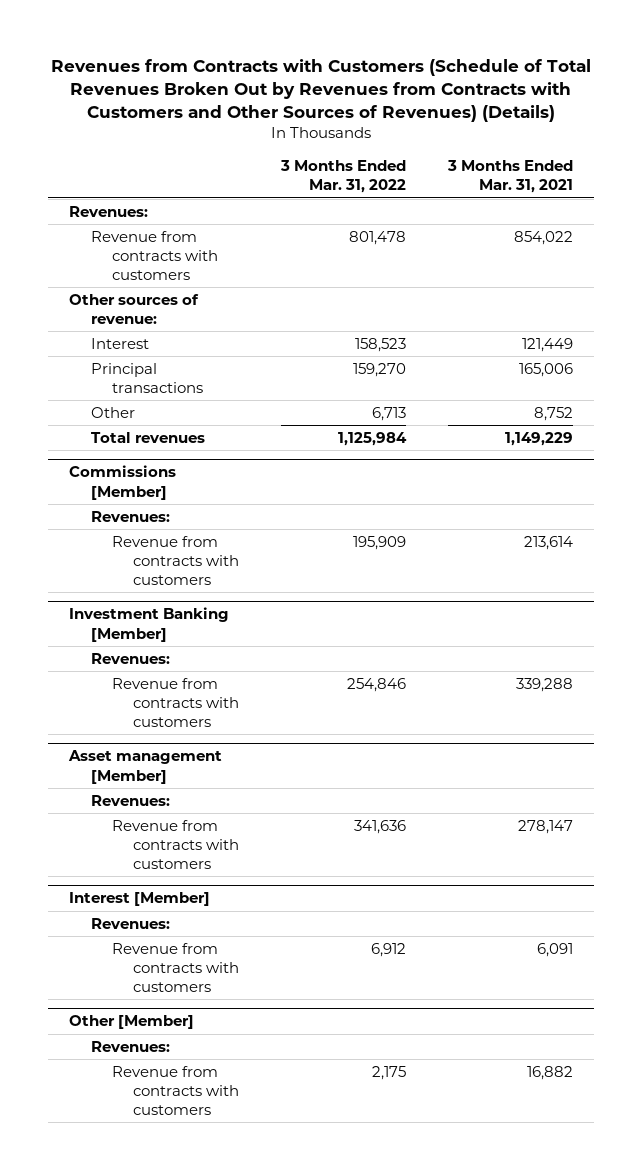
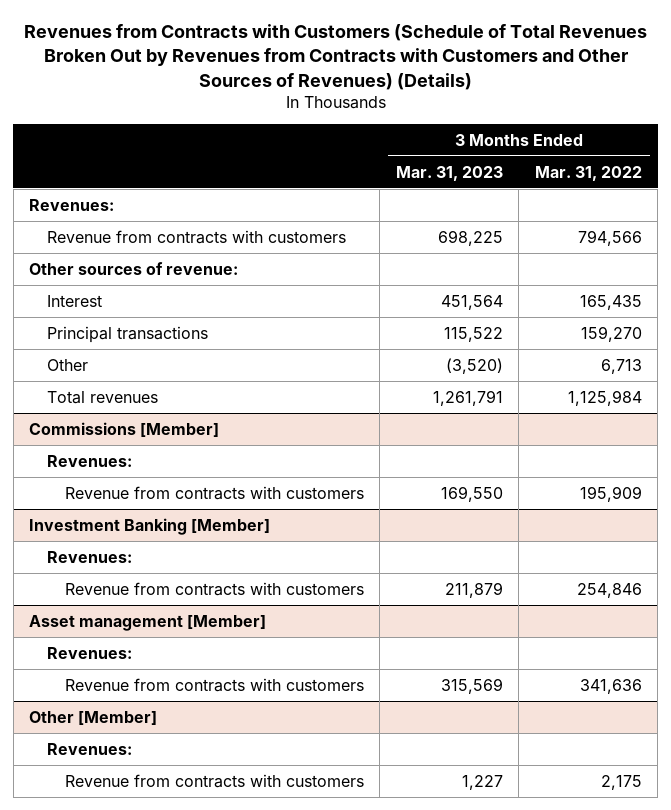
[447,160,574,194] 3 Months Ended Mar. 31, 2021 -> none
none -> [395,165,503,181] Mar. 31, 2023
[349,230,407,245] 801,478 -> [577,229,642,246] 794,566
[355,337,407,352] 158,523 -> [579,294,642,310] 165,435
[69,892,211,907] Interest [Member] -> none
[90,917,170,929] Revenues: -> none
[112,942,240,993] Revenue from contracts with customers -> none

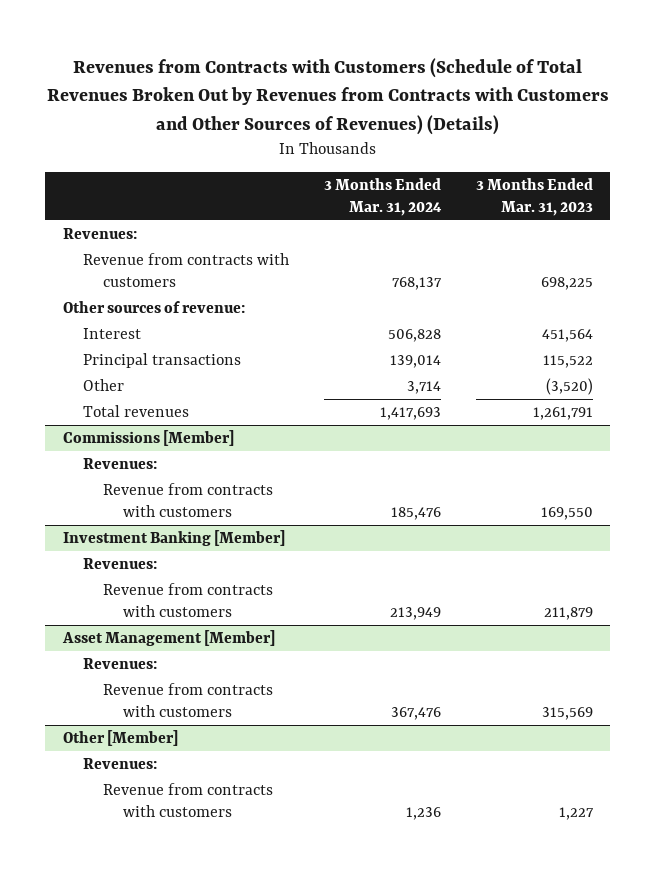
[534,165,642,181] Mar. 31, 2022 -> none
none -> [323,178,442,216] 3 Months Ended Mar. 31, 2024
[29,614,267,631] Asset management [Member] -> [61,630,275,647] Asset Management [Member]

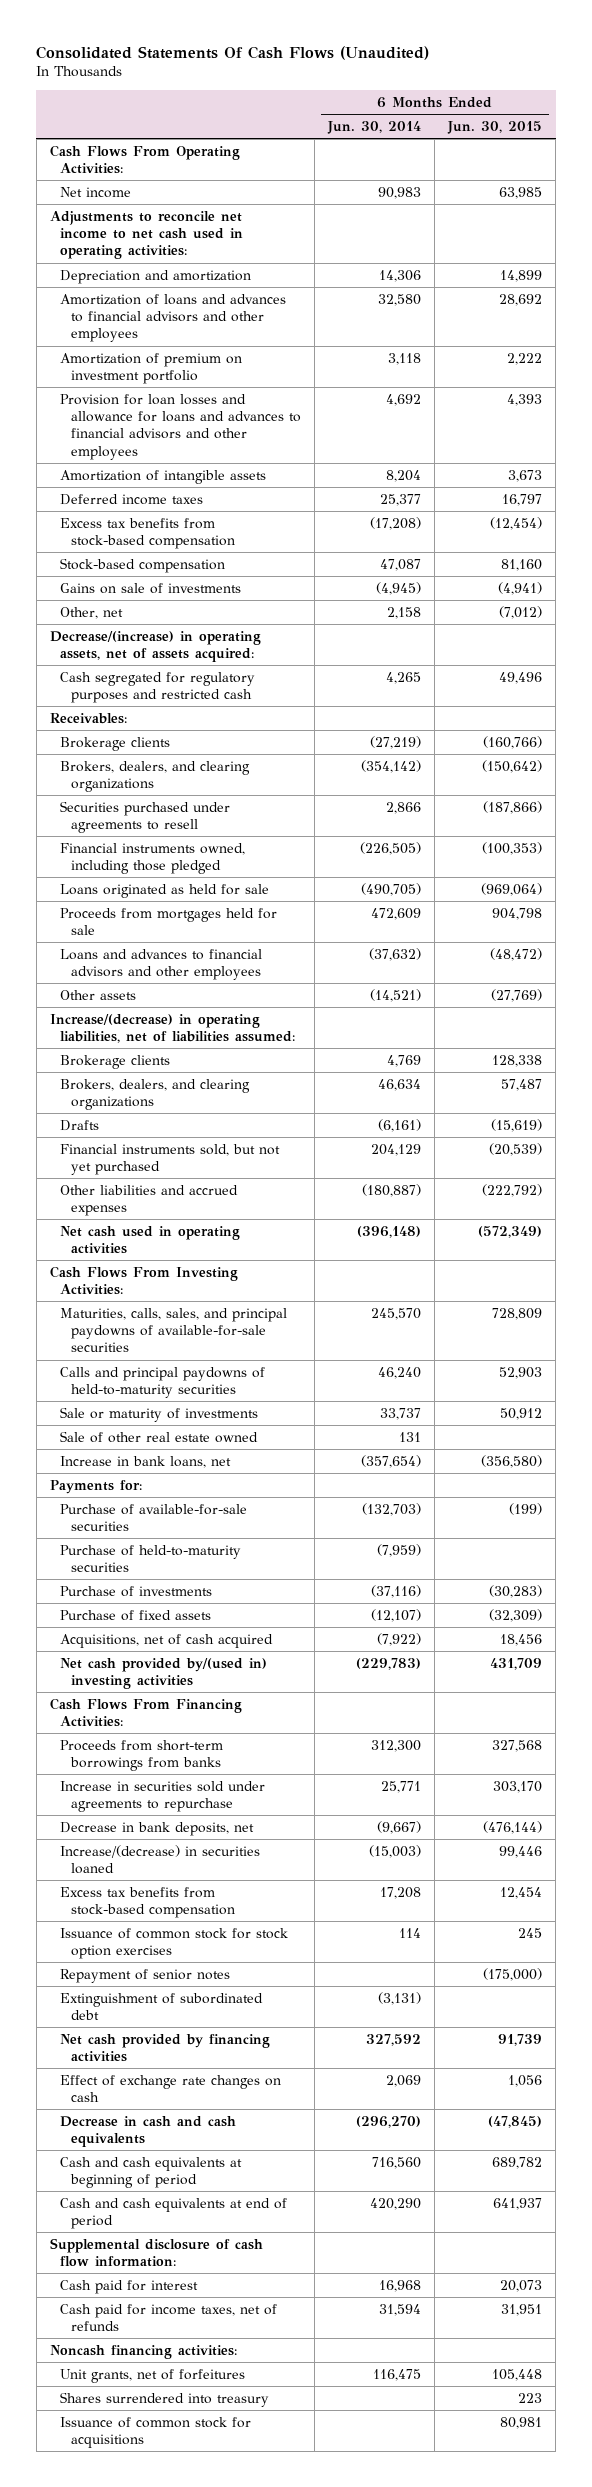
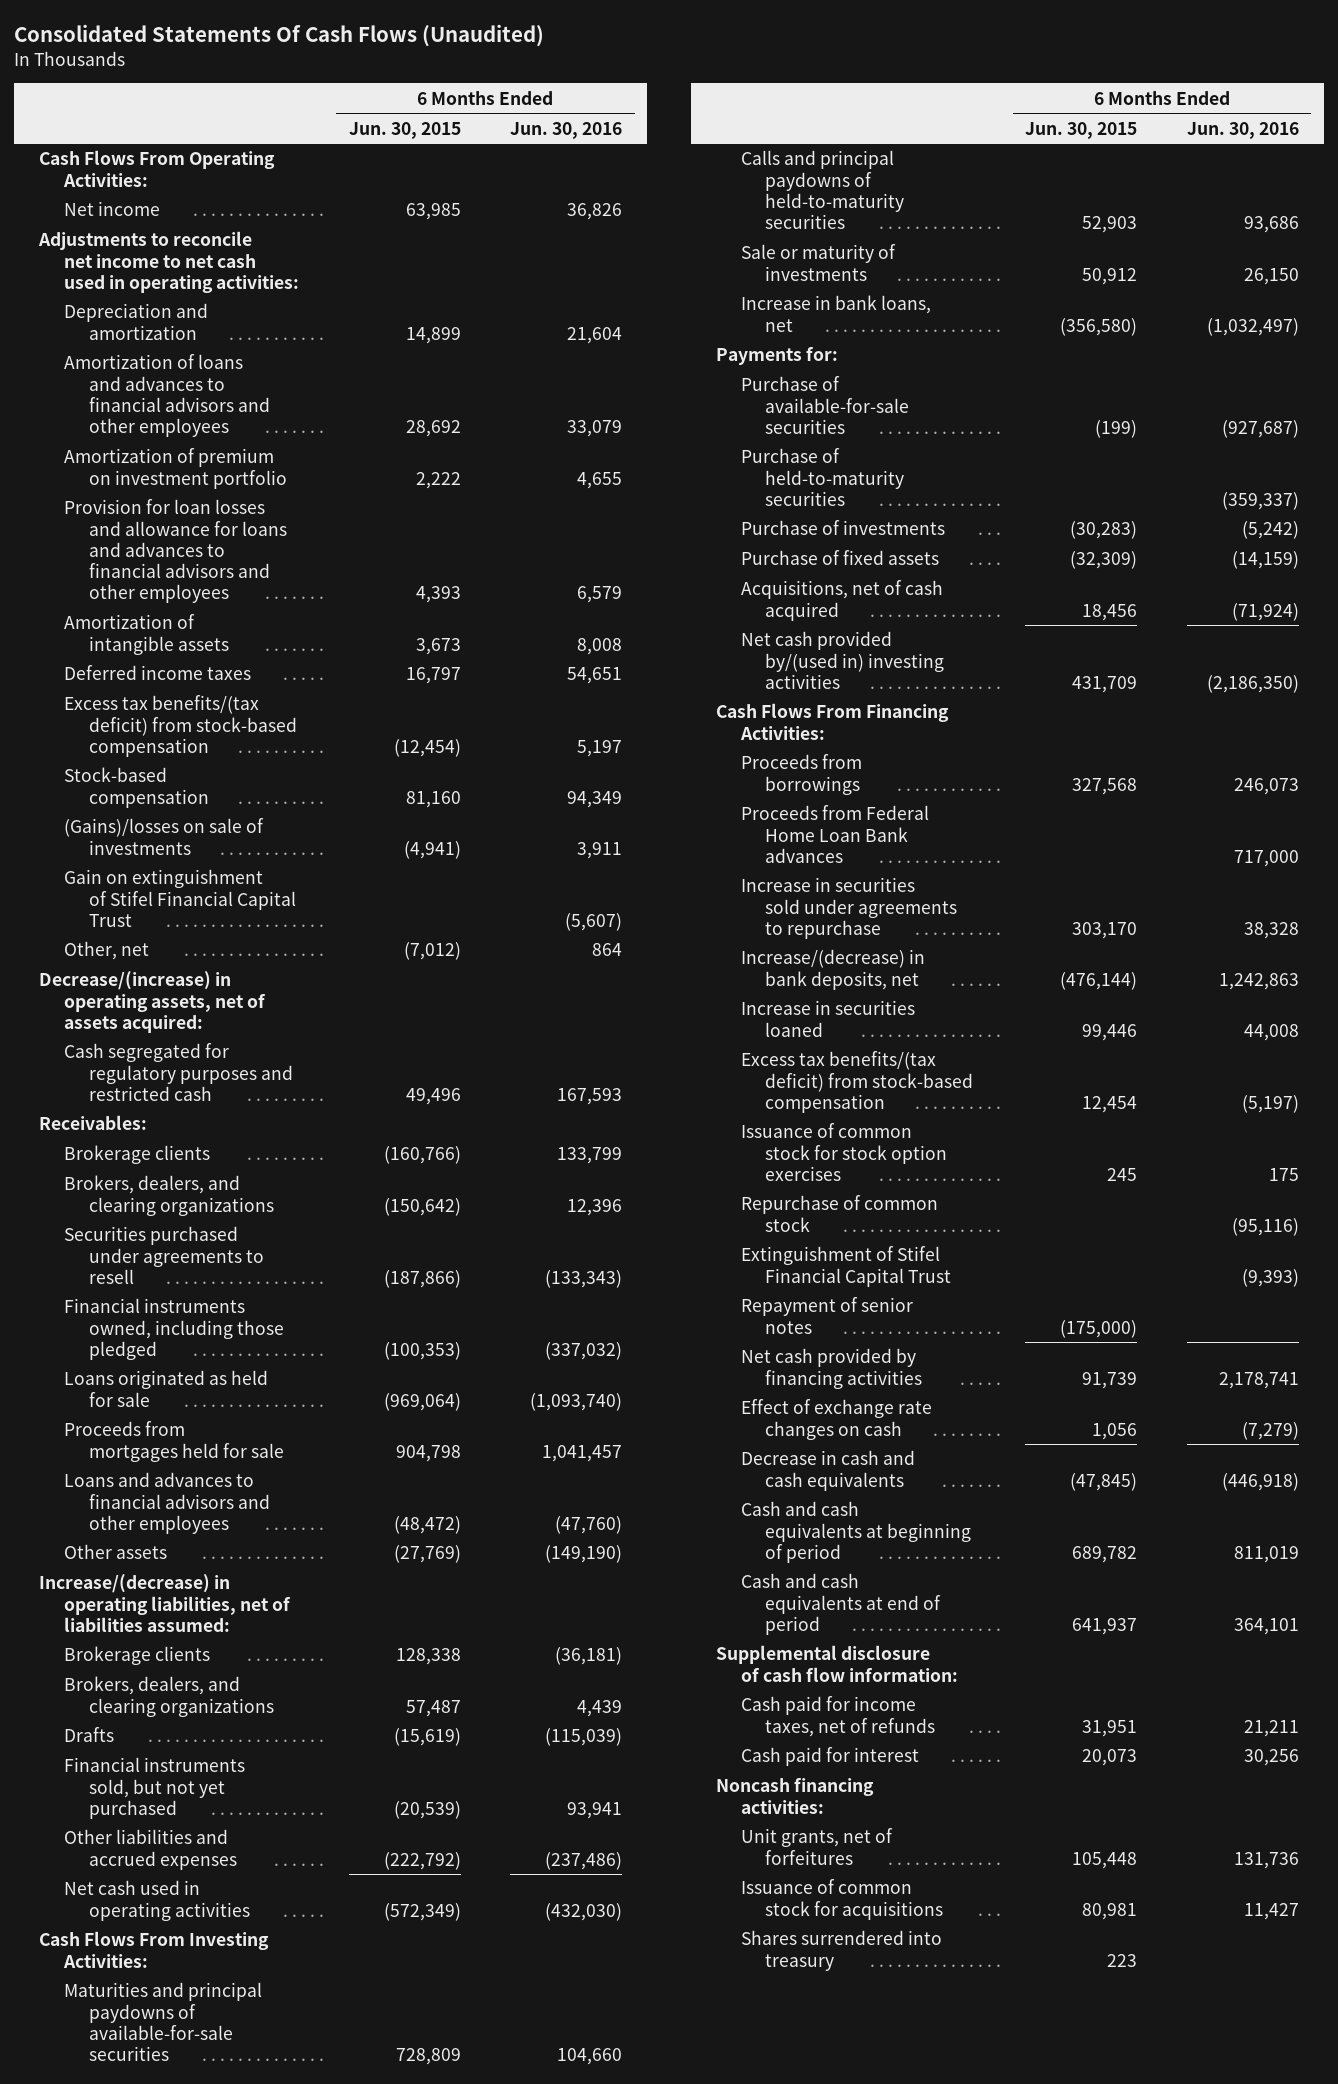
[326,121,421,135] Jun. 30, 2014 -> none
none -> [510,121,623,139] Jun. 30, 2016
[60,517,235,550] Excess tax benefits from stock-based compensation -> [63,695,297,757] Excess tax benefits/(tax deficit) from stock-based compensation
[60,582,242,594] Gains on sale of investments -> [63,818,264,855] (Gains)/losses on sale of investments
none -> [63,869,296,927] Gain on extinguishment of Stifel Financial Capital Trust
[60,1307,288,1353] Maturities, calls, sales, and principal paydowns of available-for-sale securities -> [63,1982,262,2062] Maturities and principal paydowns of available-for-sale securities
[60,1430,259,1443] Sale of other real estate owned -> none
[60,1739,224,1772] Proceeds from short-term borrowings from banks -> [740,754,862,795] Proceeds from borrowings
none -> [740,805,929,863] Proceeds from Federal Home Loan Bank advances
[60,1821,255,1836] Decrease in bank deposits, net -> [740,949,925,990] Increase/(decrease) in bank deposits, net
[60,1844,261,1875] Increase/(decrease) in securities loaned -> [740,1000,915,1037] Increase in securities loaned
[60,1886,235,1919] Excess tax benefits from stock-based compensation -> [740,1051,974,1113] Excess tax benefits/(tax deficit) from stock-based compensation
none -> [740,1195,938,1232] Repurchase of common stock
none -> [740,1246,952,1287] Extinguishment of Stifel Financial Capital Trust
[60,1992,264,2021] Extinguishment of subordinated debt -> none
[60,2279,199,2294] Cash paid for interest -> [740,1747,919,1767] Cash paid for interest
[60,2391,270,2407] Shares surrendered into treasury -> [740,1930,942,1971] Shares surrendered into treasury

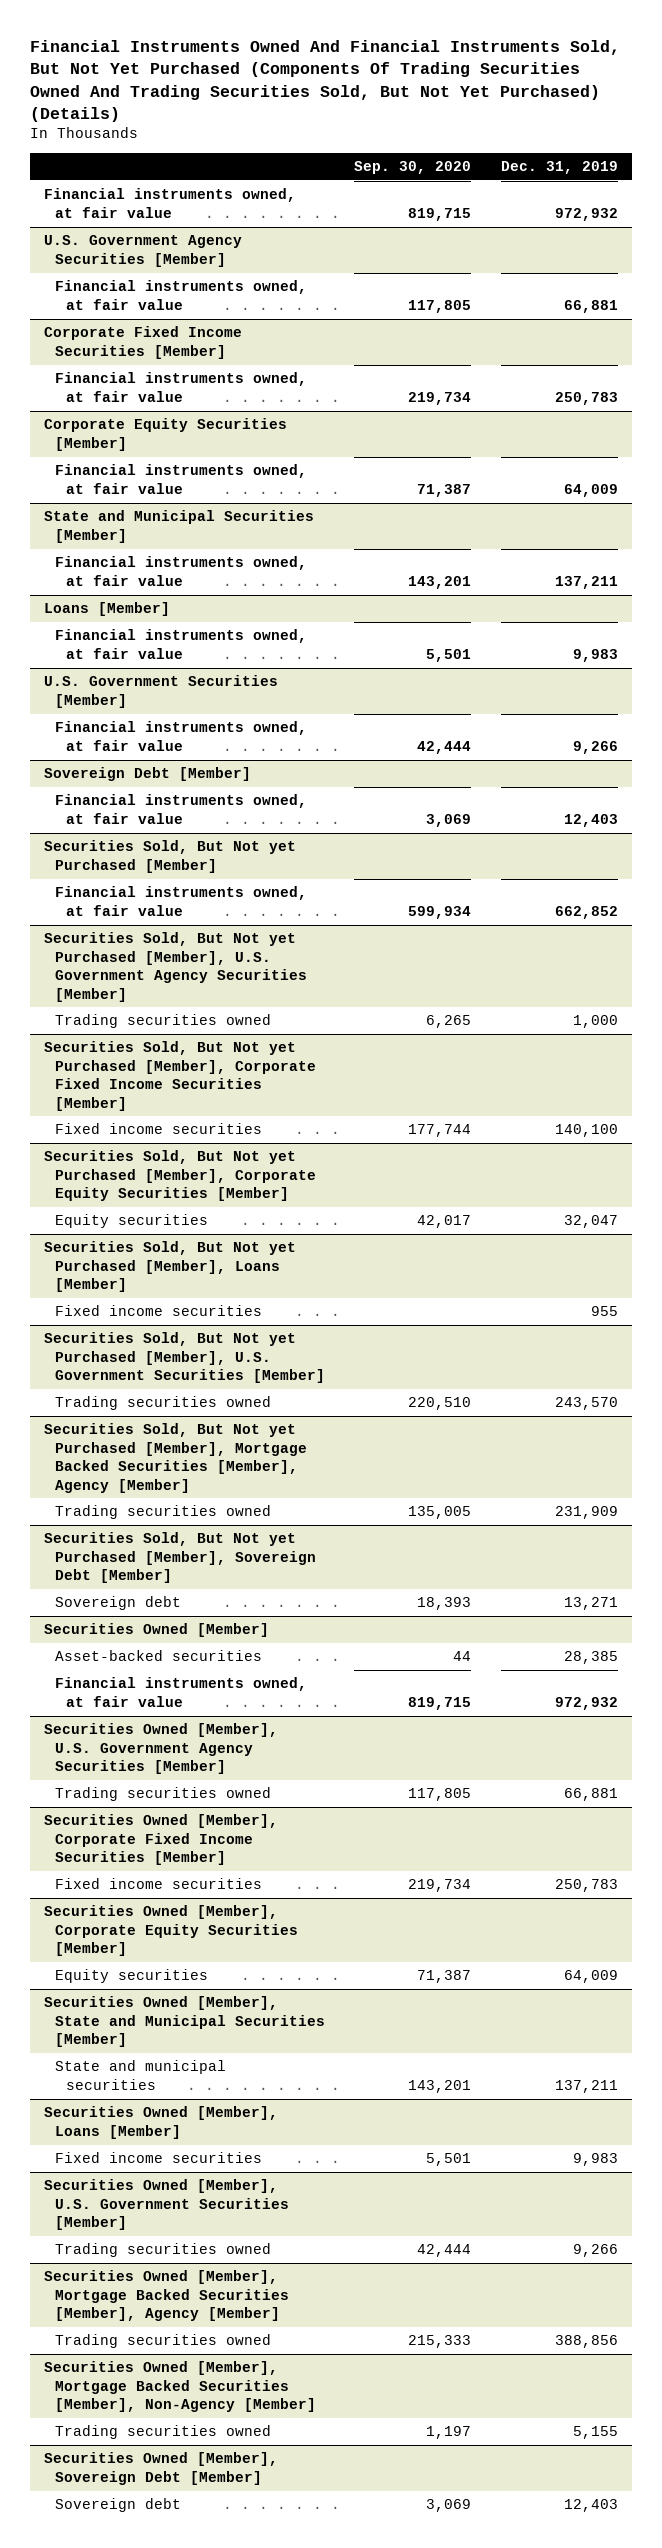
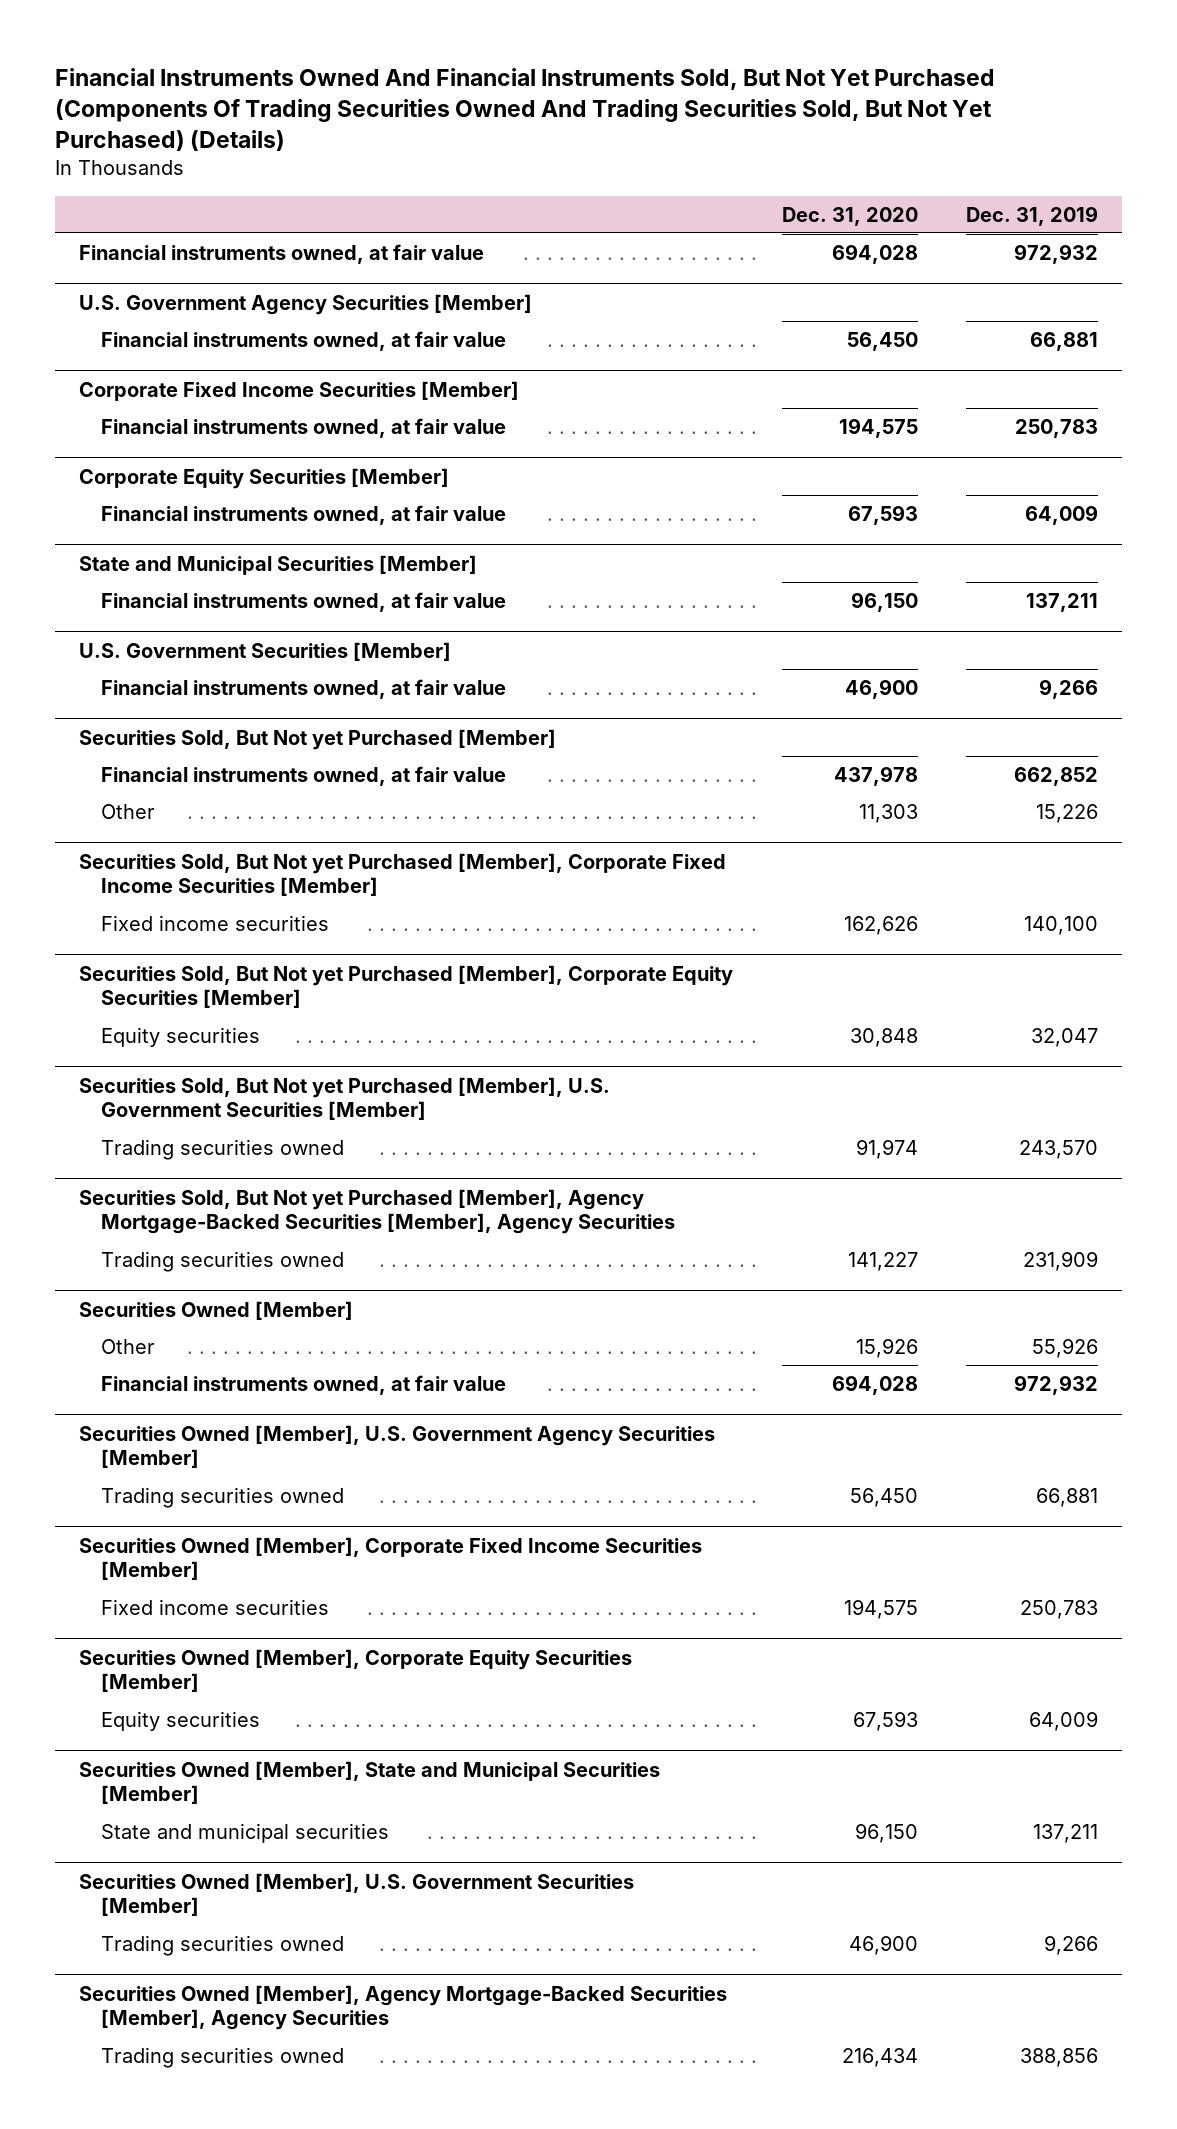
[354,160,472,174] Sep. 30, 2020 -> none
none -> [781,206,918,226] Dec. 31, 2020
[44,602,171,617] Loans [Member] -> none
[55,629,308,659] Financial instruments owned, at fair value -> none
[44,767,252,782] Sovereign Debt [Member] -> none
[55,794,308,824] Financial instruments owned, at fair value -> none
[44,932,308,1002] Securities Sold, But Not yet Purchased [Member], U.S. Government Agency Securities [Member] -> none
[55,1014,272,1029] Trading securities owned -> none
none -> [101,804,156,820] Other
[44,1241,297,1293] Securities Sold, But Not yet Purchased [Member], Loans [Member] -> none
[55,1305,263,1317] Fixed income securities -> none
[44,1423,308,1493] Securities Sold, But Not yet Purchased [Member], Mortgage Backed Securities [Member], Agency [Member] -> [78,1188,676,1235] Securities Sold, But Not yet Purchased [Member], Agency Mortgage-Backed Securities [Member], Agency Securities
[44,1532,317,1584] Securities Sold, But Not yet Purchased [Member], Sovereign Debt [Member] -> none
[55,1596,182,1611] Sovereign debt -> none
[55,1650,263,1662] Asset-backed securities -> none
none -> [101,1339,156,1355] Other
[44,2106,279,2139] Securities Owned [Member], Loans [Member] -> none
[55,2152,263,2164] Fixed income securities -> none
[44,2270,290,2322] Securities Owned [Member], Mortgage Backed Securities [Member], Agency [Member] -> [78,1984,727,2031] Securities Owned [Member], Agency Mortgage-Backed Securities [Member], Agency Securities
[44,2361,317,2413] Securities Owned [Member], Mortgage Backed Securities [Member], Non-Agency [Member] -> none
[55,2425,272,2440] Trading securities owned -> none
[44,2452,279,2485] Securities Owned [Member], Sovereign Debt [Member] -> none
[55,2498,182,2513] Sovereign debt -> none

